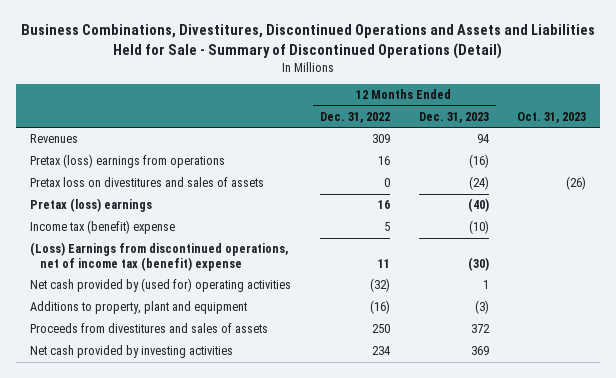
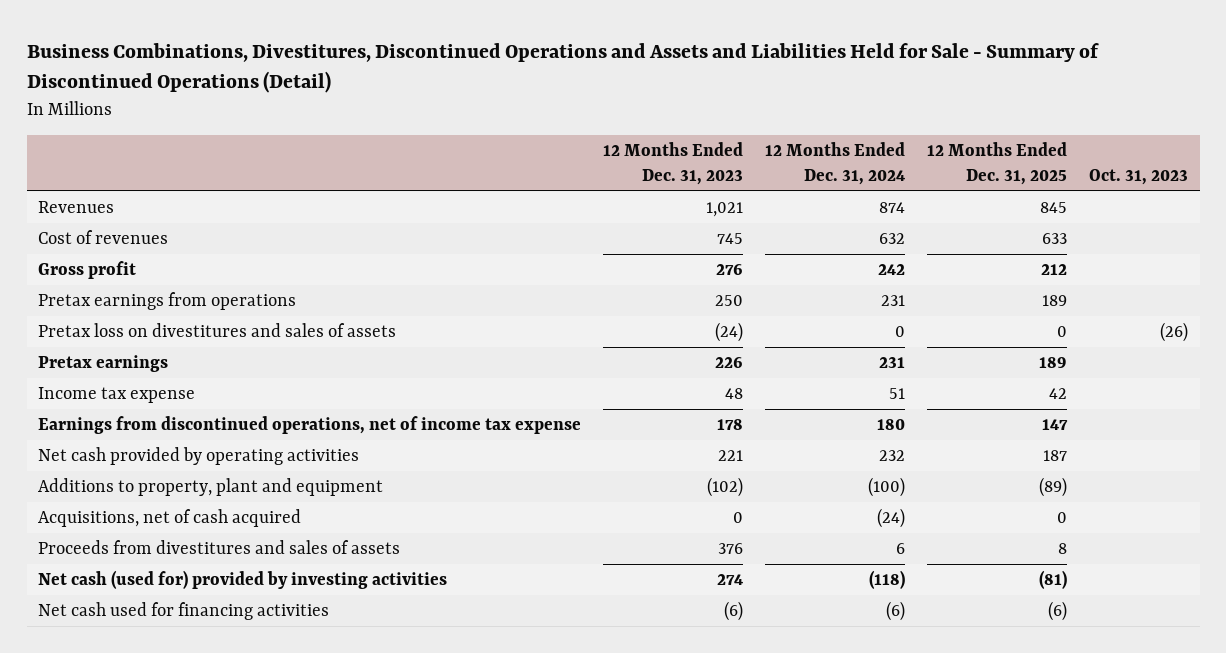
[319,111,390,123] Dec. 31, 2022 -> none
none -> [765,142,906,186] 12 Months Ended Dec. 31, 2024
none -> [927,142,1068,186] 12 Months Ended Dec. 31, 2025
[476,134,489,144] 94 -> [705,202,743,218] 1,021
none -> [37,230,168,245] Cost of revenues
none -> [37,261,136,280] Gross profit
[30,154,226,169] Pretax (loss) earnings from operations -> [37,292,296,311] Pretax earnings from operations
[468,154,489,169] (16) -> [714,295,743,307] 250
[30,198,153,213] Pretax (loss) earnings -> [37,355,168,373] Pretax earnings
[467,198,489,213] (40) -> [714,357,743,369] 226
[30,220,176,235] Income tax (benefit) expense -> [37,387,195,404] Income tax expense
[468,220,489,235] (10) -> [724,388,743,400] 48
[30,242,289,271] (Loss) Earnings from discontinued operations, net of income tax (benefit) expense -> [37,416,581,435] Earnings from discontinued operations, net of income tax expense
[467,256,489,271] (30) -> [716,419,743,431] 178
[30,278,292,293] Net cash provided by (used for) operating activities -> [37,447,359,466] Net cash provided by operating activities
[482,280,489,290] 1 -> [717,450,743,462] 221
[474,300,489,315] (3) -> [706,477,743,498] (102)
none -> [37,509,301,528] Acquisitions, net of cash acquired
[470,324,490,334] 372 -> [717,543,743,555] 376
[30,345,234,359] Net cash provided by investing activities -> [37,570,447,590] Net cash (used for) provided by investing activities
[470,346,489,356] 369 -> [716,574,743,586] 274
none -> [37,602,329,621] Net cash used for financing activities

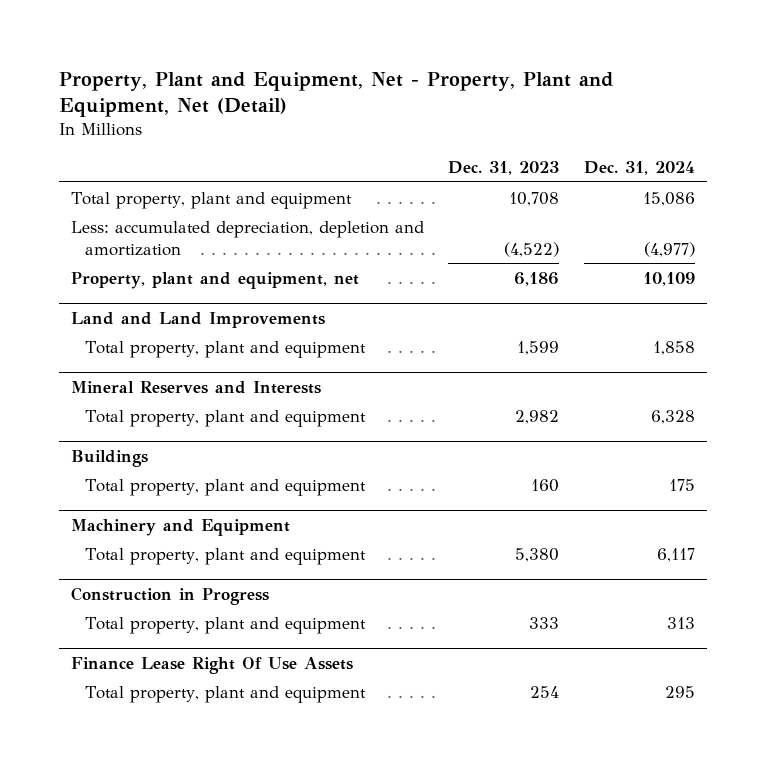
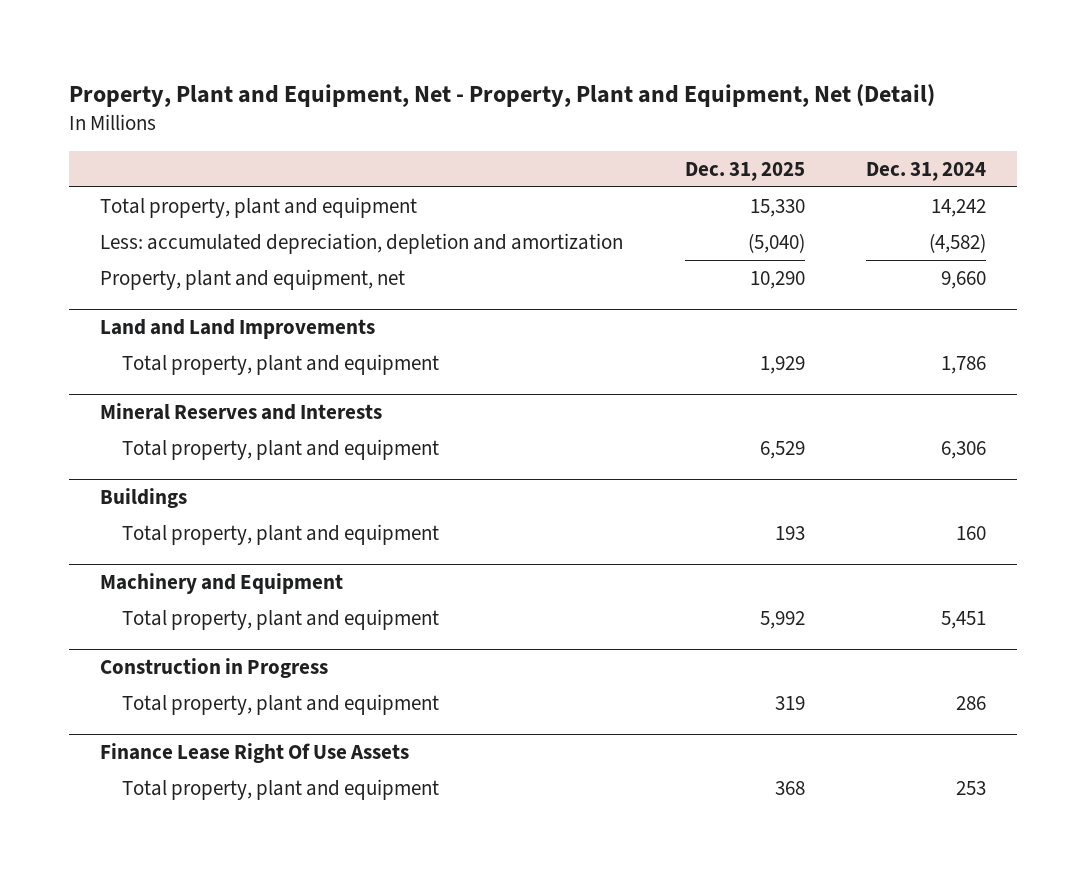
[448,161,560,176] Dec. 31, 2023 -> none
none -> [684,161,805,181] Dec. 31, 2025
[642,191,695,206] 15,086 -> [931,198,987,217] 14,242
[643,241,695,257] (4,977) -> [929,232,987,253] (4,582)
[642,271,695,286] 10,109 -> [941,270,987,289] 9,660
[652,340,695,355] 1,858 -> [941,355,987,374] 1,786
[650,409,695,424] 6,328 -> [941,440,987,459] 6,306
[668,478,695,491] 175 -> [956,525,987,540] 160
[656,547,695,562] 6,117 -> [941,610,987,629] 5,451
[666,616,695,629] 313 -> [956,695,987,710] 286
[664,685,695,698] 295 -> [956,780,987,795] 253

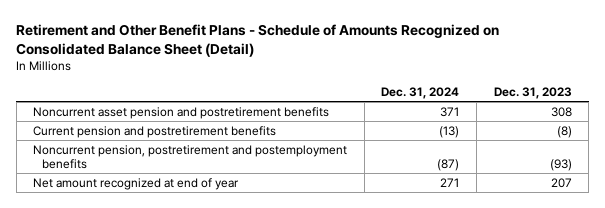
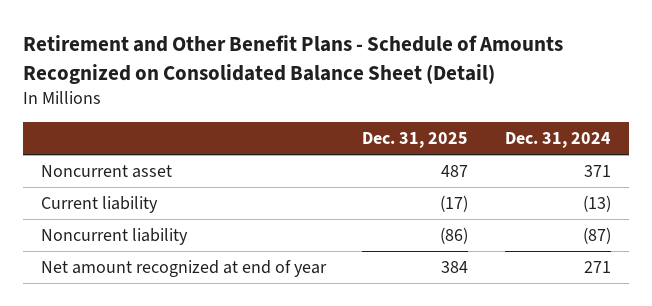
[493,86,572,99] Dec. 31, 2023 -> none
none -> [362,132,469,149] Dec. 31, 2025
[33,106,330,119] Noncurrent asset pension and postretirement benefits -> [41,164,173,178] Noncurrent asset
[33,125,277,138] Current pension and postretirement benefits -> [41,195,159,213] Current liability
[33,144,348,169] Noncurrent pension, postretirement and postemployment benefits -> [41,227,189,245] Noncurrent liability

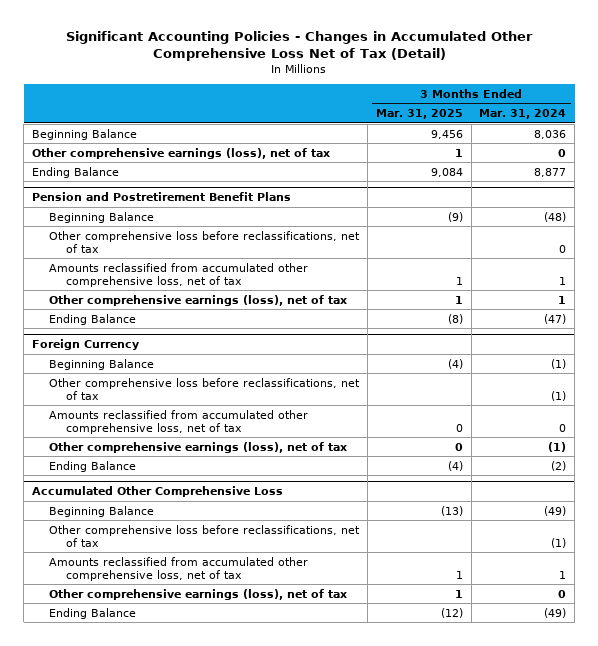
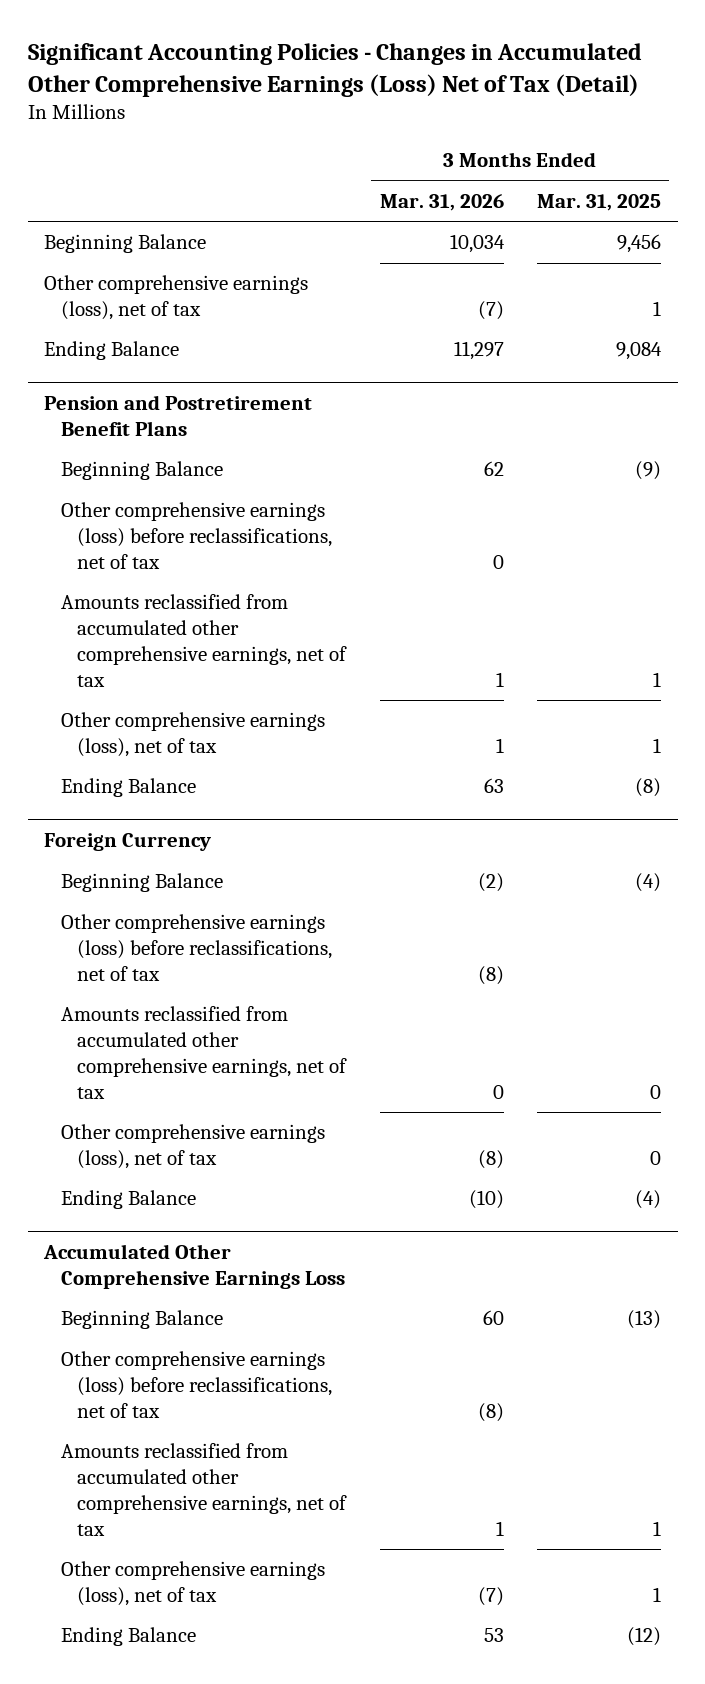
[66,30,534,62] Significant Accounting Policies - Changes in Accumulated Other Comprehensive Loss Net of Tax (Detail) -> [27,42,642,97] Significant Accounting Policies - Changes in Accumulated Other Comprehensive Earnings (Loss) Net of Tax (Detail)
[479,109,567,120] Mar. 31, 2024 -> none
none -> [379,193,504,211] Mar. 31, 2026
[49,230,361,253] Other comprehensive loss before reclassifications, net of tax -> [60,502,333,570] Other comprehensive earnings (loss) before reclassifications, net of tax
[49,262,309,287] Amounts reclassified from accumulated other comprehensive loss, net of tax -> [60,594,348,687] Amounts reclassified from accumulated other comprehensive earnings, net of tax
[49,377,361,400] Other comprehensive loss before reclassifications, net of tax -> [60,914,333,982] Other comprehensive earnings (loss) before reclassifications, net of tax
[49,409,309,434] Amounts reclassified from accumulated other comprehensive loss, net of tax -> [60,1006,348,1099] Amounts reclassified from accumulated other comprehensive earnings, net of tax
[31,486,283,498] Accumulated Other Comprehensive Loss -> [43,1244,345,1290] Accumulated Other Comprehensive Earnings Loss
[49,524,361,547] Other comprehensive loss before reclassifications, net of tax -> [60,1351,333,1419] Other comprehensive earnings (loss) before reclassifications, net of tax
[49,556,309,581] Amounts reclassified from accumulated other comprehensive loss, net of tax -> [60,1443,348,1536] Amounts reclassified from accumulated other comprehensive earnings, net of tax

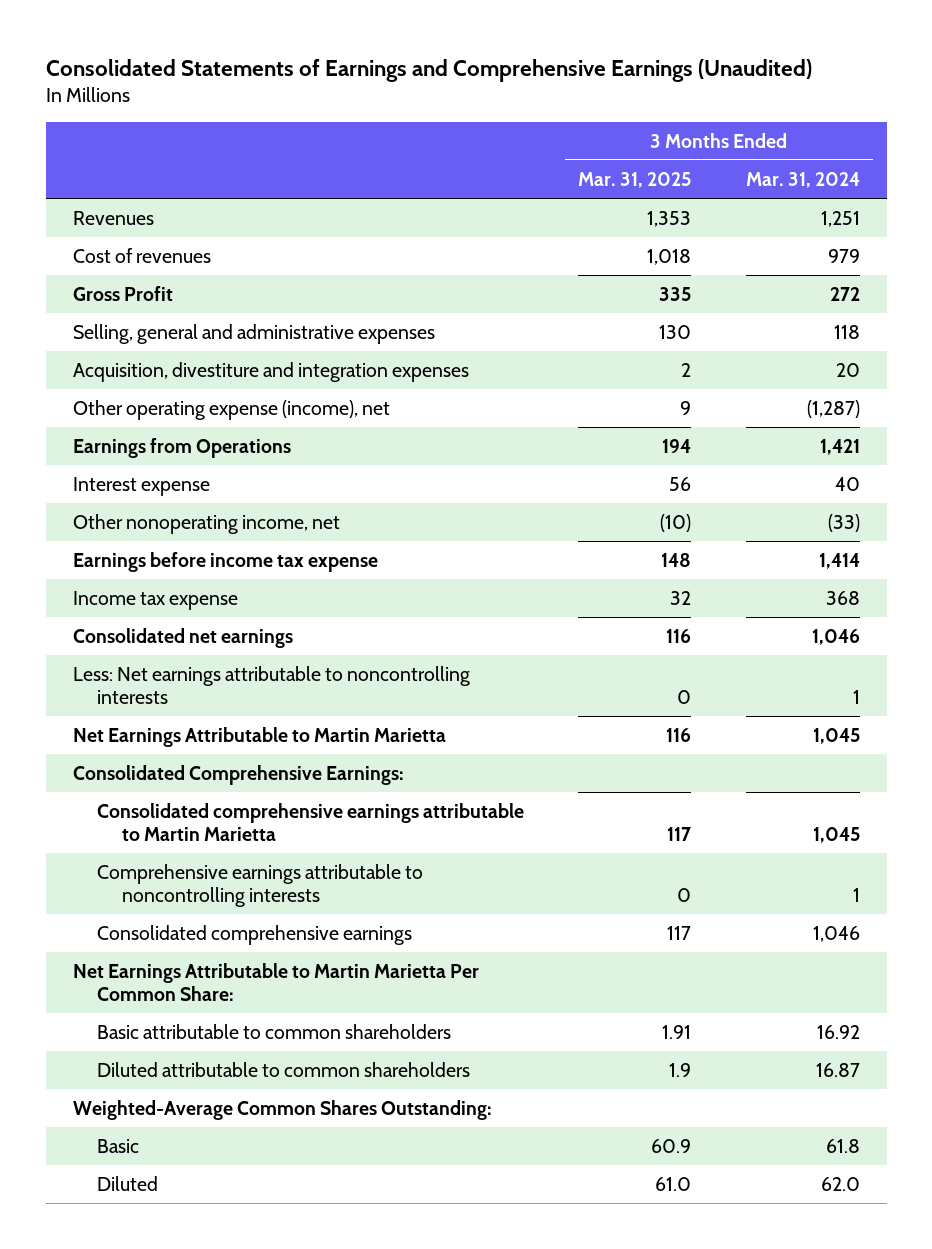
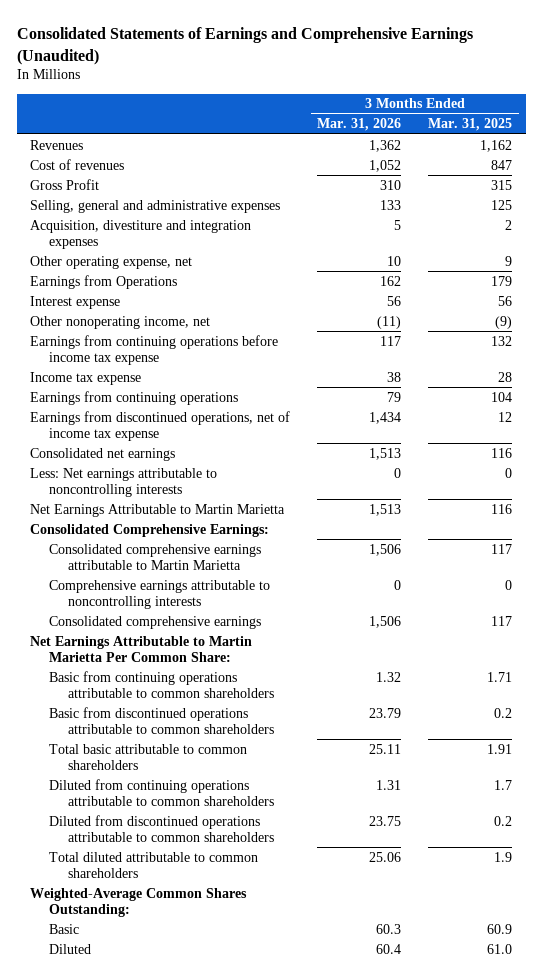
[745,171,860,188] Mar. 31, 2024 -> none
none -> [317,118,402,132] Mar. 31, 2026
[647,210,692,227] 1,353 -> [480,139,513,152] 1,162
[647,248,692,265] 1,018 -> [491,159,513,170] 847
[659,286,692,301] 335 -> [491,179,513,190] 315
[659,324,692,339] 130 -> [491,199,513,210] 125
[72,399,390,420] Other operating expense (income), net -> [30,255,193,269] Other operating expense, net
[662,438,692,453] 194 -> [491,275,513,286] 179
[660,513,692,532] (10) -> [495,315,513,329] (9)
[72,551,378,572] Earnings before income tax expense -> [30,334,279,365] Earnings from continuing operations before income tax expense
[661,552,692,567] 148 -> [491,335,513,346] 132
[670,590,692,605] 32 -> [498,371,513,382] 28
none -> [30,390,239,405] Earnings from continuing operations
none -> [30,410,291,441] Earnings from discontinued operations, net of income tax expense
none -> [49,670,274,698] Basic from continuing operations attributable to common shareholders
none -> [49,706,274,734] Basic from discontinued operations attributable to common shareholders
[97,1023,452,1039] Basic attributable to common shareholders -> [49,743,248,770] Total basic attributable to common shareholders
none -> [49,778,274,806] Diluted from continuing operations attributable to common shareholders
none -> [49,814,274,842] Diluted from discontinued operations attributable to common shareholders
[97,1061,471,1077] Diluted attributable to common shareholders -> [49,851,259,878] Total diluted attributable to common shareholders

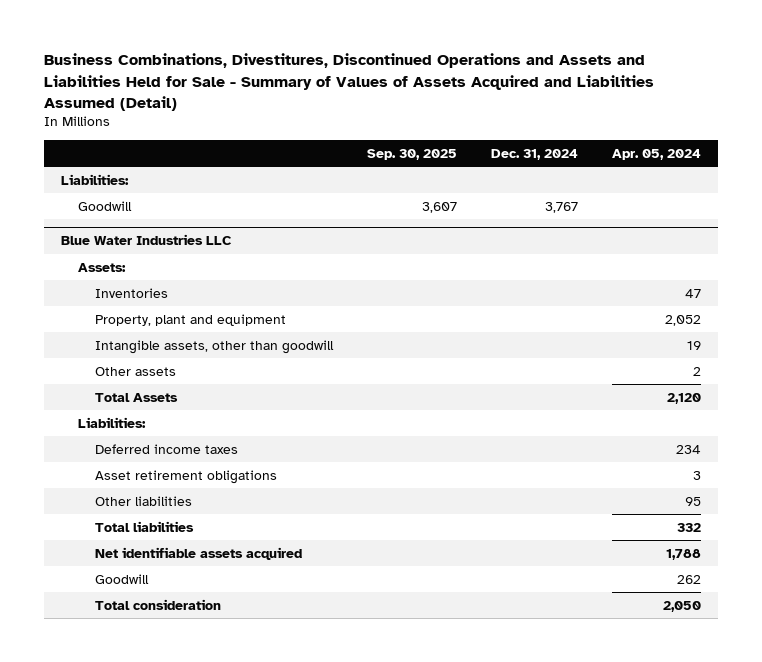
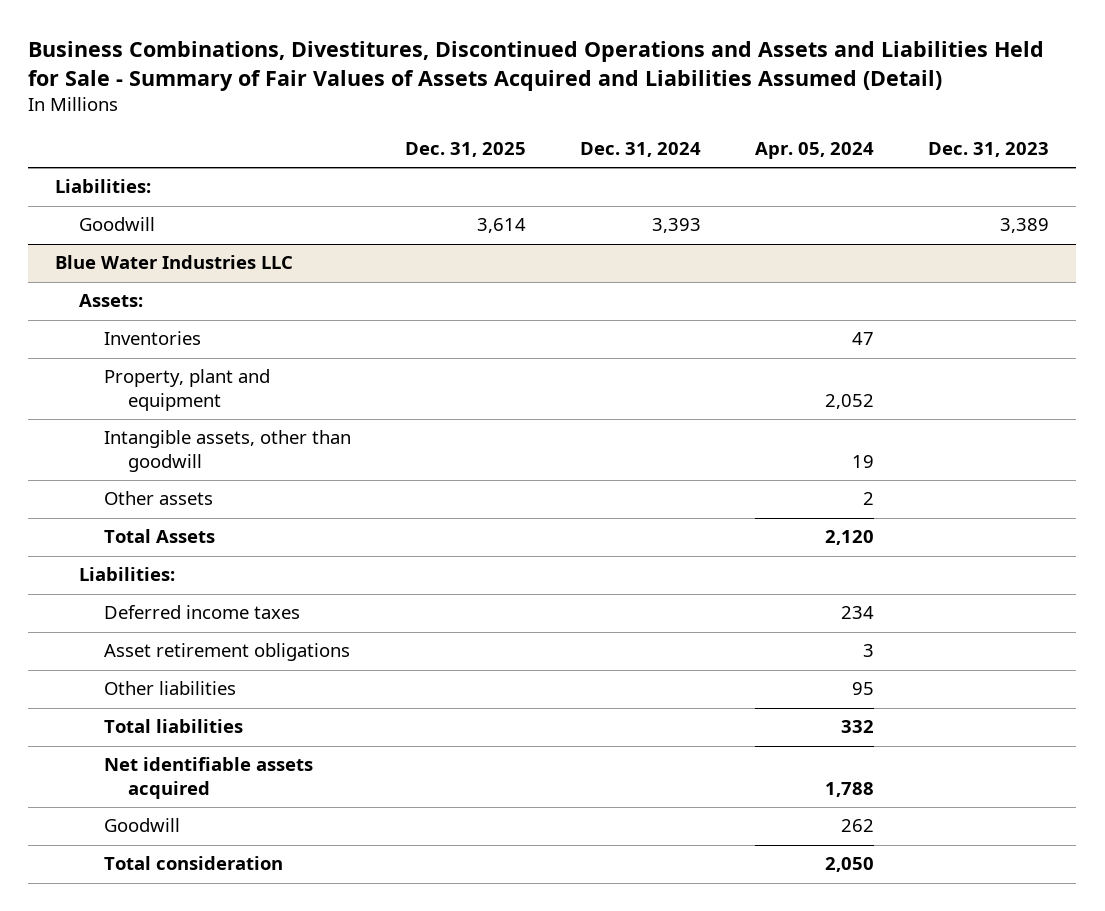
[43,53,654,111] Business Combinations, Divestitures, Discontinued Operations and Assets and Liabilities Held for Sale - Summary of Values of Assets Acquired and Liabilities Assumed (Detail) -> [28,41,1045,91] Business Combinations, Divestitures, Discontinued Operations and Assets and Liabilities Held for Sale - Summary of Fair Values of Assets Acquired and Liabilities Assumed (Detail)
[367,148,458,160] Sep. 30, 2025 -> none
none -> [404,142,526,158] Dec. 31, 2025
none -> [928,142,1050,158] Dec. 31, 2023
[545,201,579,213] 3,767 -> [651,218,701,234] 3,393

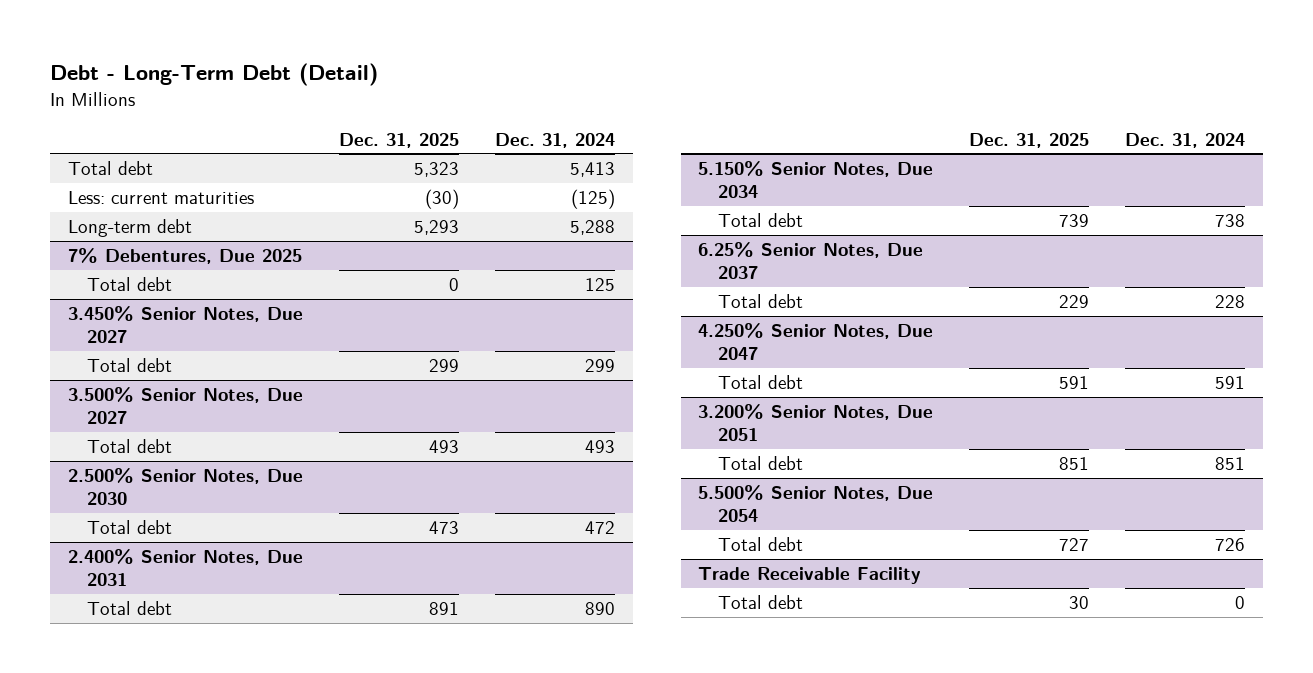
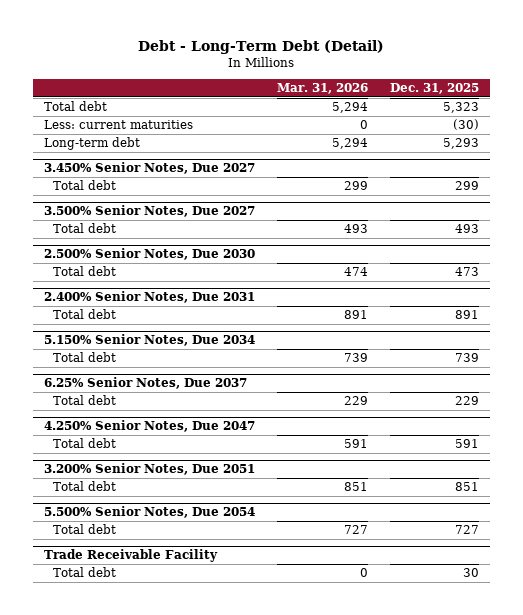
[494,132,615,148] Dec. 31, 2024 -> none
none -> [276,82,368,94] Mar. 31, 2026
[68,248,303,265] 7% Debentures, Due 2025 -> none
[87,277,173,292] Total debt -> none

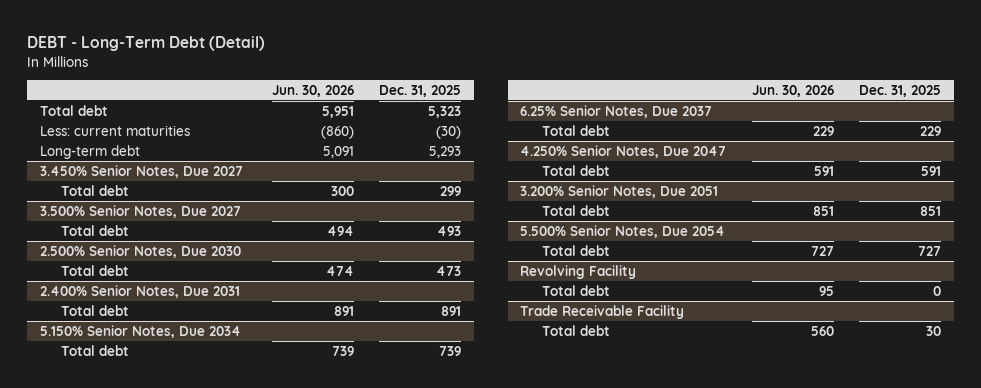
[138,40,385,55] Debt - Long-Term Debt (Detail) -> [27,36,266,52] DEBT - Long-Term Debt (Detail)
[276,82,368,94] Mar. 31, 2026 -> none
none -> [271,84,354,97] Jun. 30, 2026
none -> [520,264,637,279] Revolving Facility
none -> [541,284,610,296] Total debt

